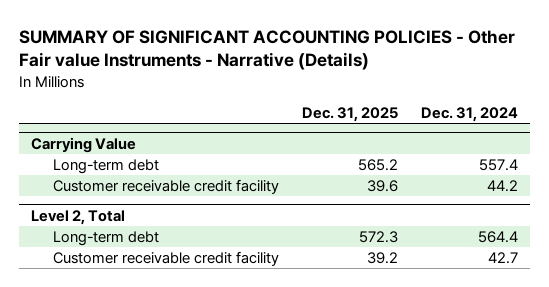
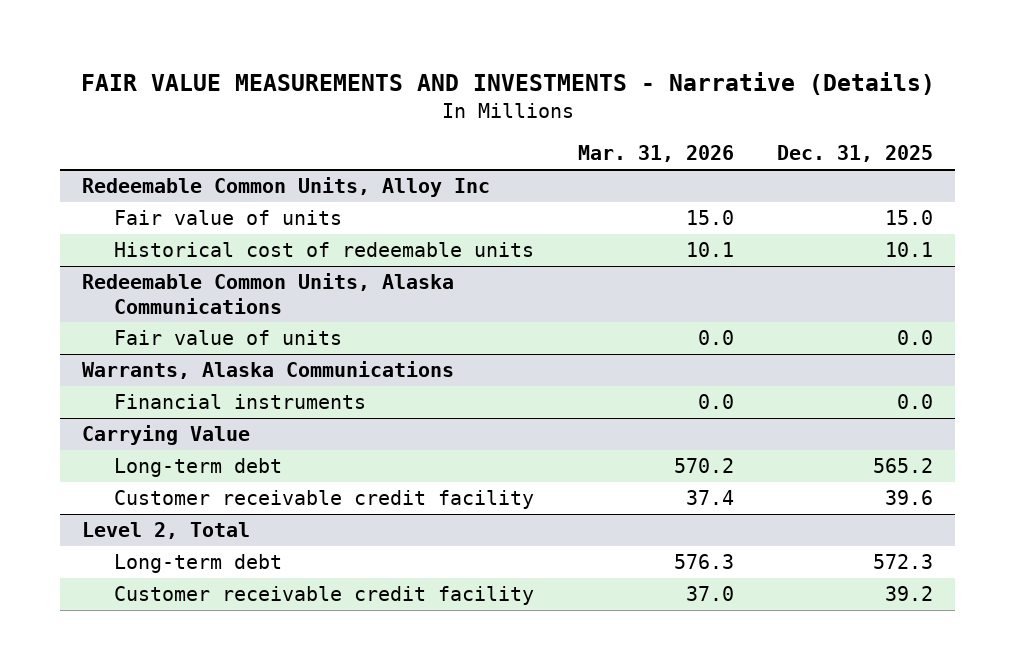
[19,29,516,71] SUMMARY OF SIGNIFICANT ACCOUNTING POLICIES - Other Fair value Instruments - Narrative (Details) -> [80,72,935,96] FAIR VALUE MEASUREMENTS AND INVESTMENTS - Narrative (Details)
[421,106,519,122] Dec. 31, 2024 -> none
none -> [577,145,734,163] Mar. 31, 2026
none -> [82,177,491,198] Redeemable Common Units, Alloy Inc
none -> [113,210,342,226] Fair value of units
none -> [113,242,534,258] Historical cost of redeemable units
none -> [82,273,455,314] Redeemable Common Units, Alaska Communications
none -> [113,330,342,346] Fair value of units
none -> [82,361,455,380] Warrants, Alaska Communications
none -> [113,394,366,410] Financial instruments

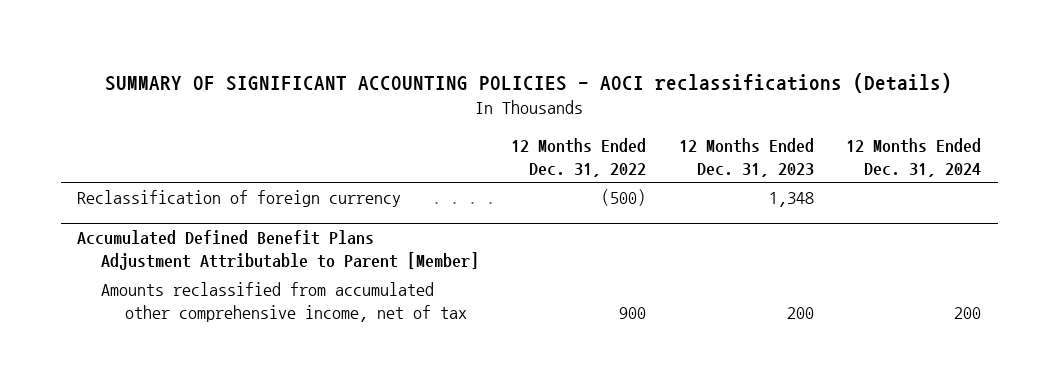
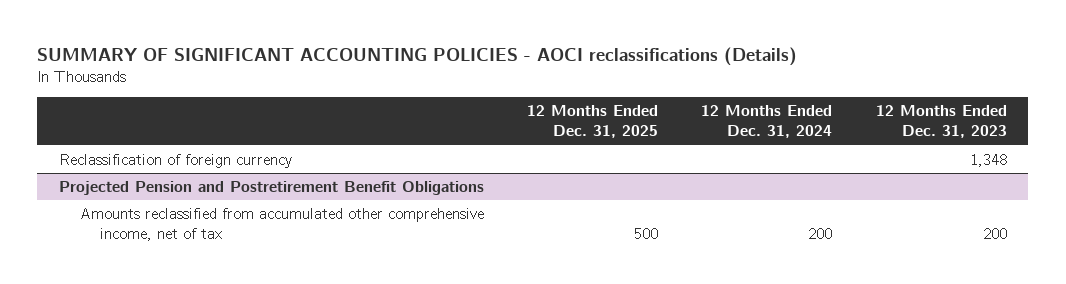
[511,138,647,177] 12 Months Ended Dec. 31, 2022 -> none
none -> [527,105,659,139] 12 Months Ended Dec. 31, 2025
[76,230,479,271] Accumulated Defined Benefit Plans Adjustment Attributable to Parent [Member] -> [59,181,485,196] Projected Pension and Postretirement Benefit Obligations

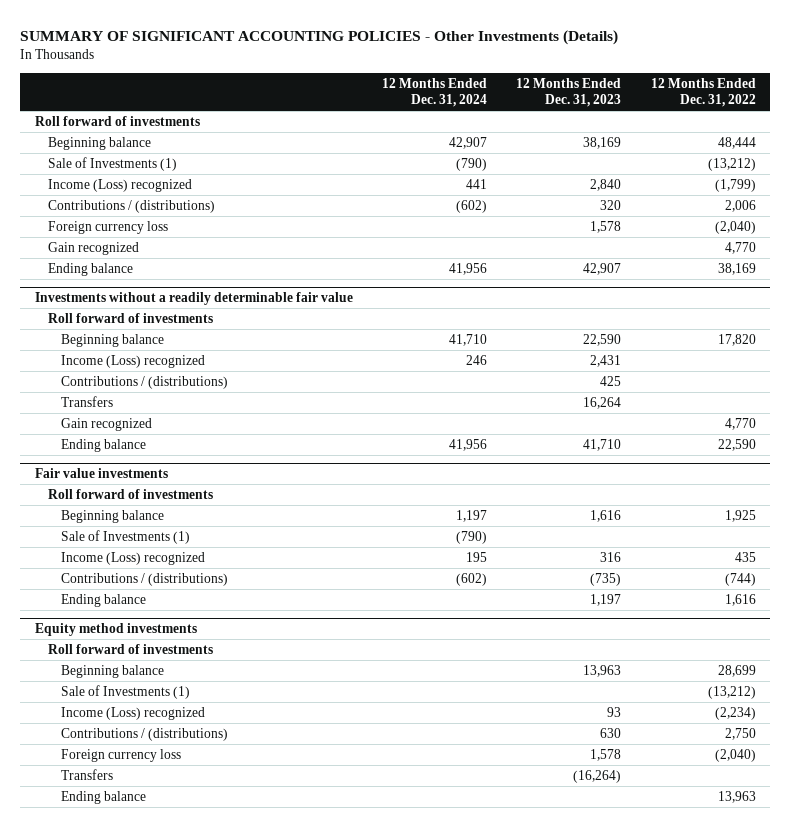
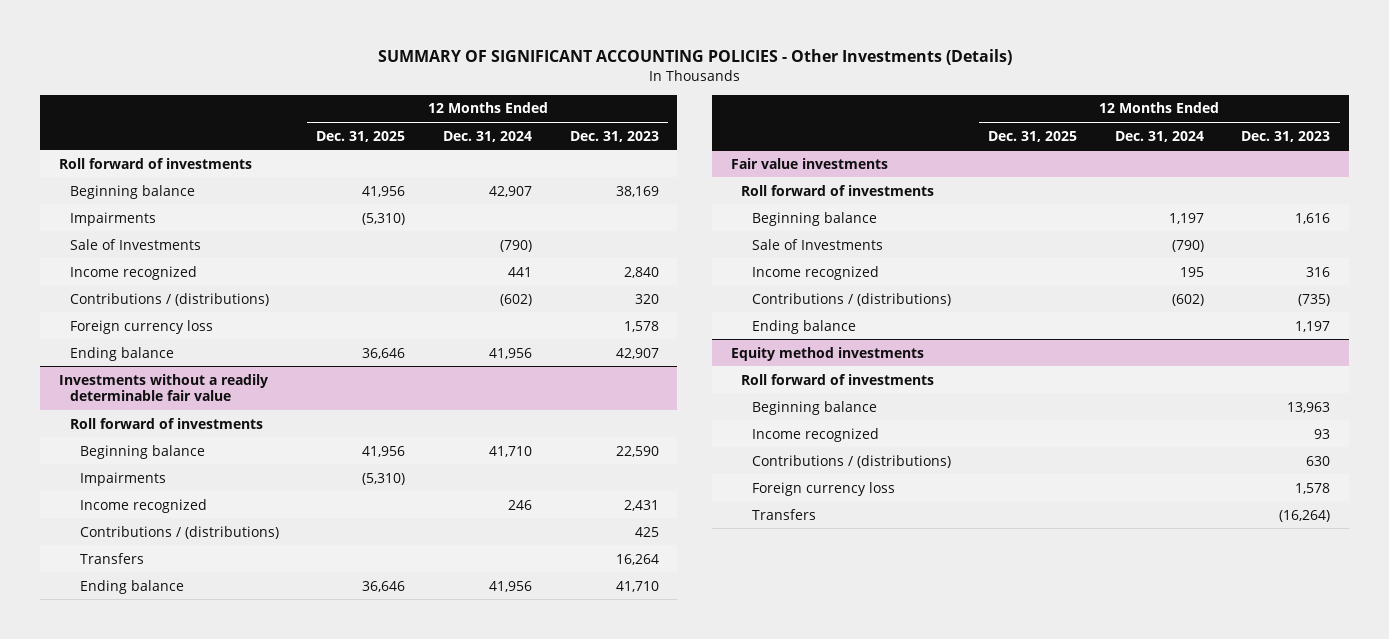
[650,77,756,107] 12 Months Ended Dec. 31, 2022 -> none
none -> [316,130,406,142] Dec. 31, 2025
none -> [69,211,156,226] Impairments
[47,156,177,171] Sale of Investments (1) -> [69,238,201,250] Sale of Investments
[47,178,192,192] Income (Loss) recognized -> [69,265,197,280] Income recognized
[47,241,139,255] Gain recognized -> none
none -> [79,471,166,486] Impairments
[61,354,206,368] Income (Loss) recognized -> [79,498,207,513] Income recognized
[61,417,153,431] Gain recognized -> none
[61,529,191,544] Sale of Investments (1) -> [751,238,883,250] Sale of Investments
[61,551,206,565] Income (Loss) recognized -> [751,265,879,280] Income recognized
[61,684,191,699] Sale of Investments (1) -> none
[61,706,206,720] Income (Loss) recognized -> [751,427,879,442] Income recognized
[61,790,147,804] Ending balance -> none

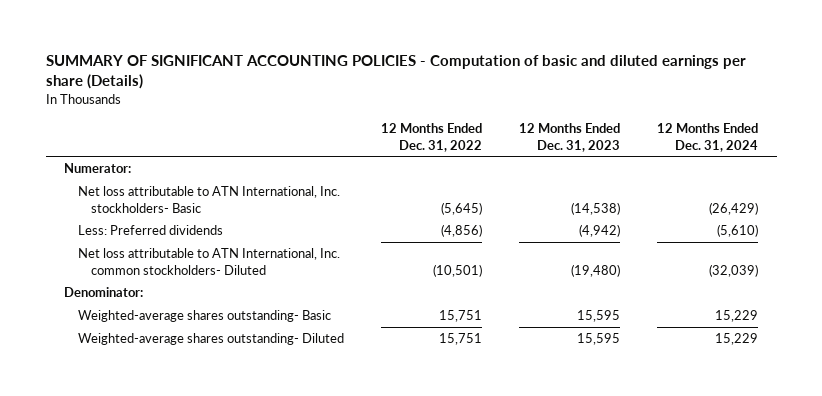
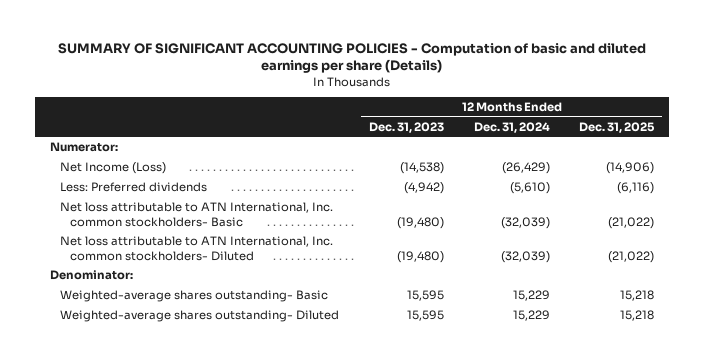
[380,123,482,152] 12 Months Ended Dec. 31, 2022 -> none
none -> [579,121,656,133] Dec. 31, 2025
[77,186,340,213] Net loss attributable to ATN International, Inc. stockholders- Basic -> [60,161,167,174] Net Income (Loss)
none -> [60,201,334,227] Net loss attributable to ATN International, Inc. common stockholders- Basic

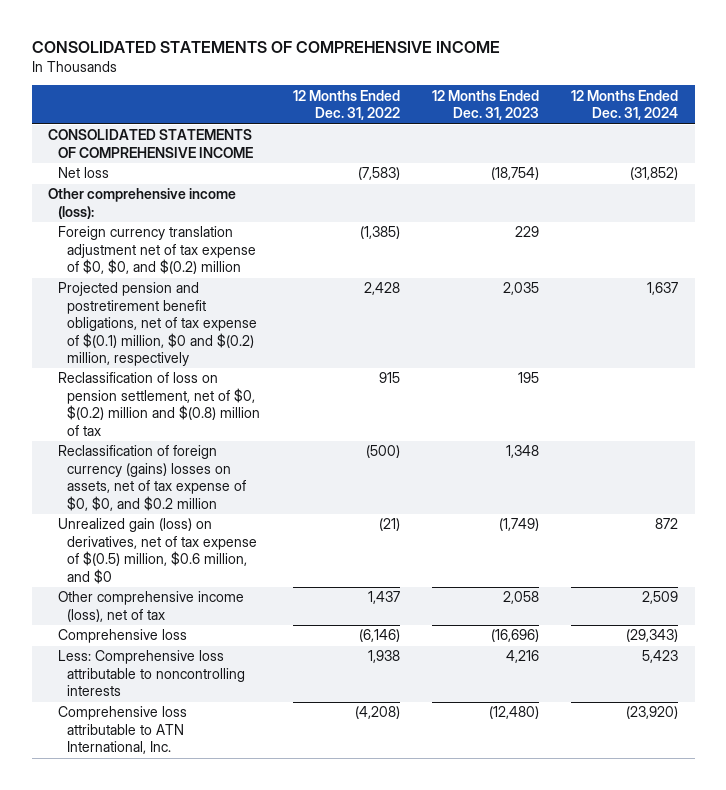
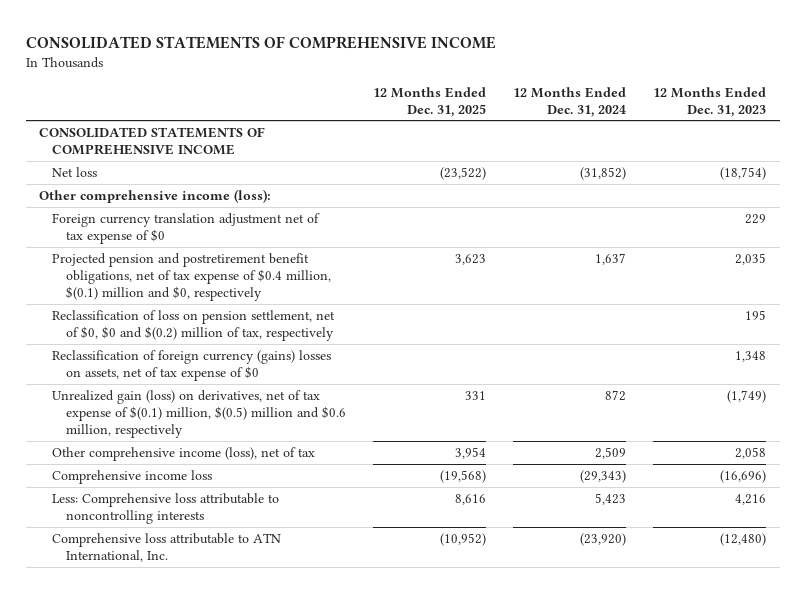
[292,89,400,121] 12 Months Ended Dec. 31, 2022 -> none
none -> [372,86,486,117] 12 Months Ended Dec. 31, 2025
[57,226,257,275] Foreign currency translation adjustment net of tax expense of $0, $0, and $(0.2) million -> [52,212,321,244] Foreign currency translation adjustment net of tax expense of $0
[57,282,258,366] Projected pension and postretirement benefit obligations, net of tax expense of $(0.1) million, $0 and $(0.2) million, respectively -> [52,252,331,301] Projected pension and postretirement benefit obligations, net of tax expense of $0.4 million, $(0.1) million and $0, respectively
[57,372,261,436] Reclassification of loss on pension settlement, net of $0, $(0.2) million and $(0.8) million of tax -> [52,309,336,341] Reclassification of loss on pension settlement, net of $0, $0 and $(0.2) million of tax, respectively
[57,445,247,511] Reclassification of foreign currency (gains) losses on assets, net of tax expense of $0, $0, and $0.2 million -> [52,349,332,381] Reclassification of foreign currency (gains) losses on assets, net of tax expense of $0
[57,518,258,584] Unrealized gain (loss) on derivatives, net of tax expense of $(0.5) million, $0.6 million, and $0 -> [52,389,346,438] Unrealized gain (loss) on derivatives, net of tax expense of $(0.1) million, $(0.5) million and $0.6 million, respectively
[57,629,187,644] Comprehensive loss -> [52,469,213,484] Comprehensive income loss

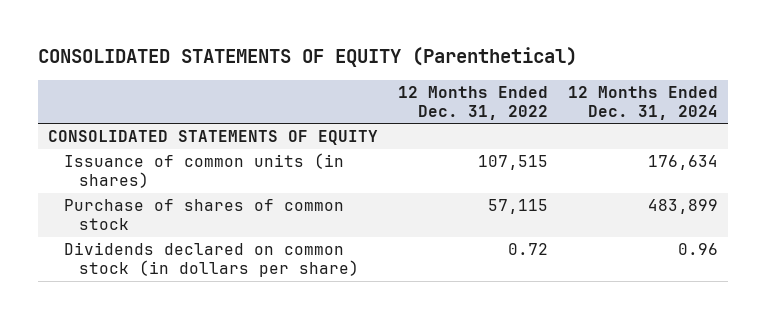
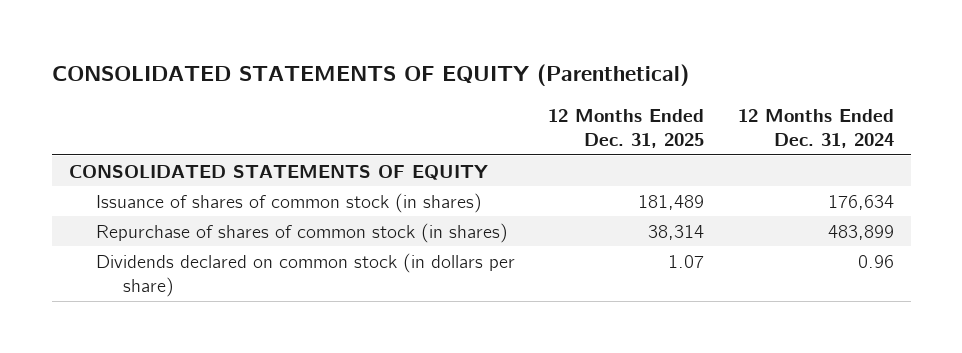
[398,85,549,120] 12 Months Ended Dec. 31, 2022 -> none
none -> [548,108,705,149] 12 Months Ended Dec. 31, 2025
[63,153,344,189] Issuance of common units (in shares) -> [95,192,482,213] Issuance of shares of common stock (in shares)
[63,199,344,231] Purchase of shares of common stock -> [95,222,508,243] Repurchase of shares of common stock (in shares)

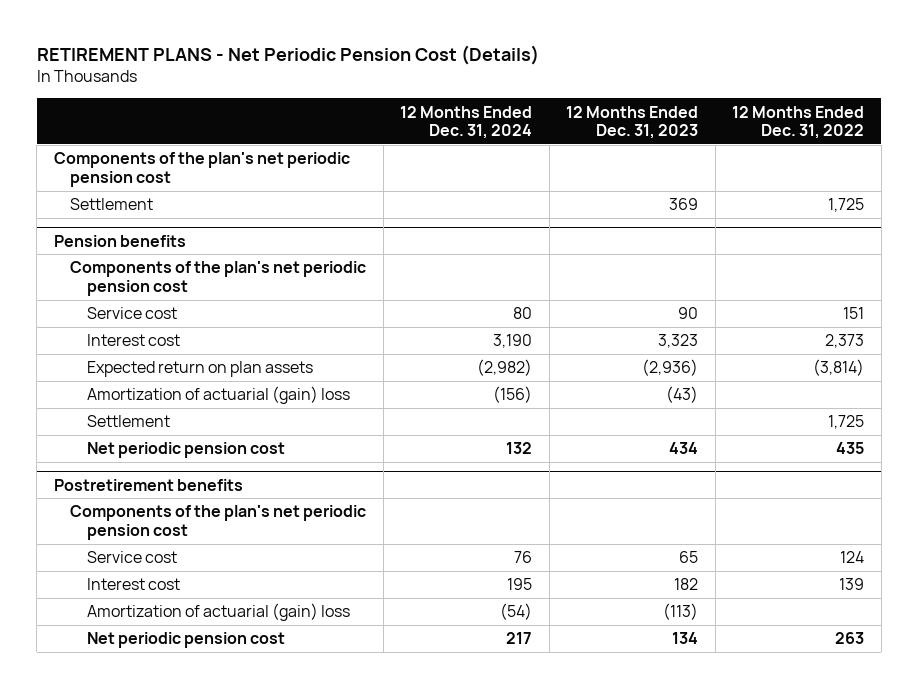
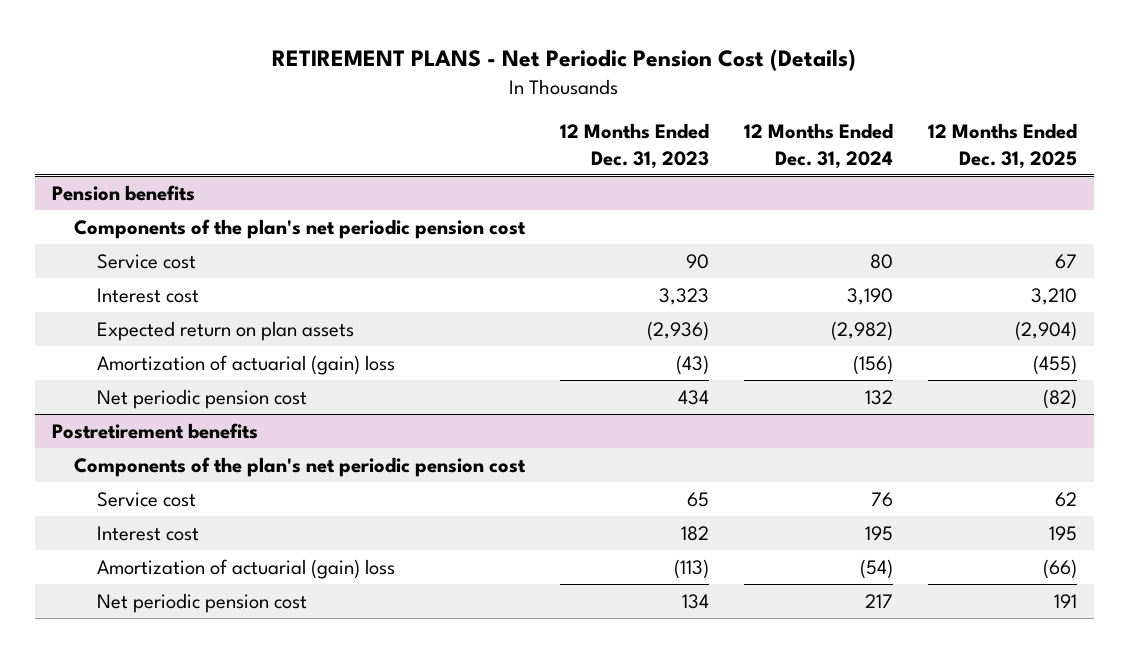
[732,105,865,140] 12 Months Ended Dec. 31, 2022 -> none
none -> [927,123,1077,169] 12 Months Ended Dec. 31, 2025
[53,152,350,187] Components of the plan's net periodic pension cost -> none
[70,198,154,211] Settlement -> none
[87,415,171,428] Settlement -> none

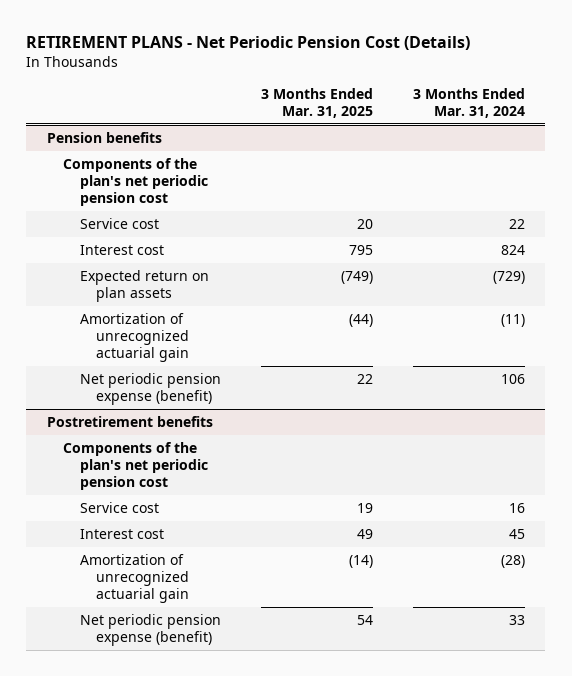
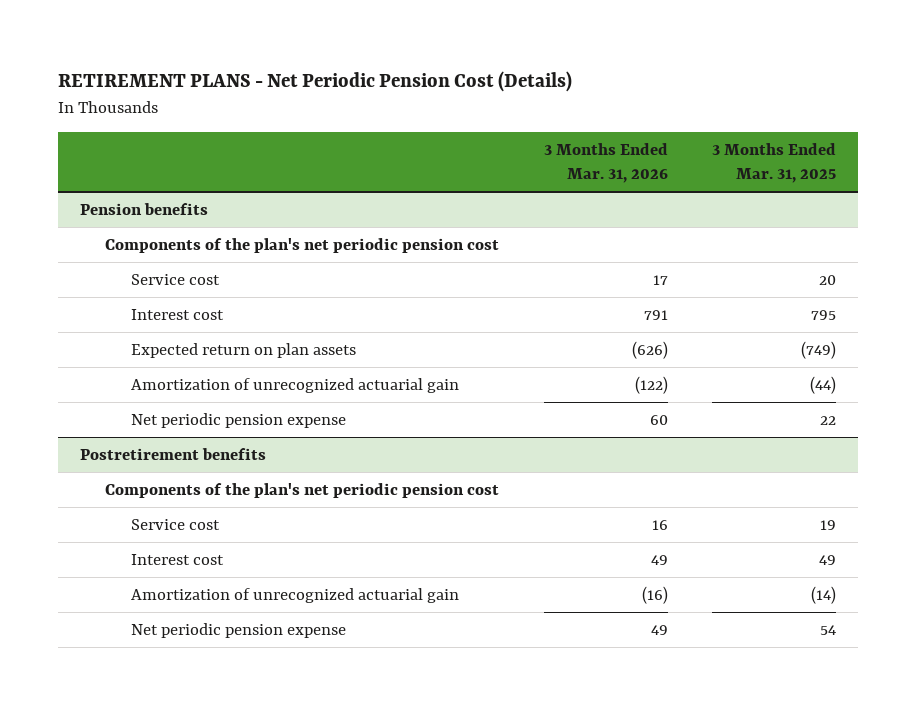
[413,87,526,118] 3 Months Ended Mar. 31, 2024 -> none
none -> [543,142,668,184] 3 Months Ended Mar. 31, 2026
[79,373,221,406] Net periodic pension expense (benefit) -> [131,412,347,428] Net periodic pension expense
[79,614,221,647] Net periodic pension expense (benefit) -> [131,622,347,638] Net periodic pension expense

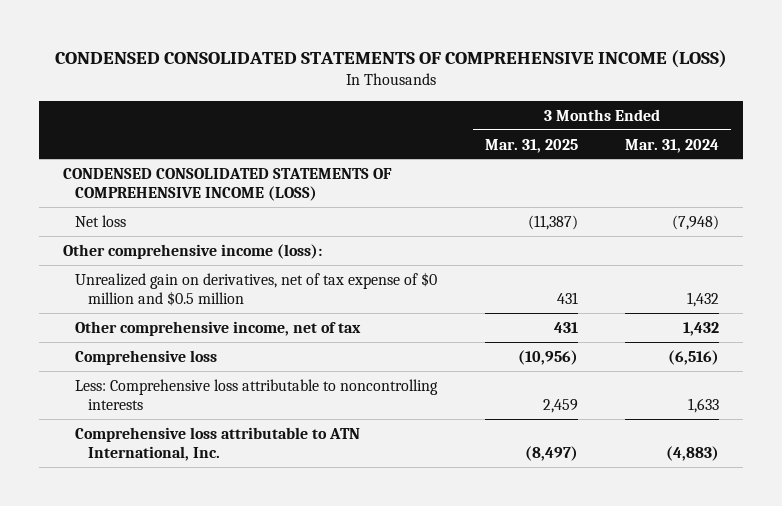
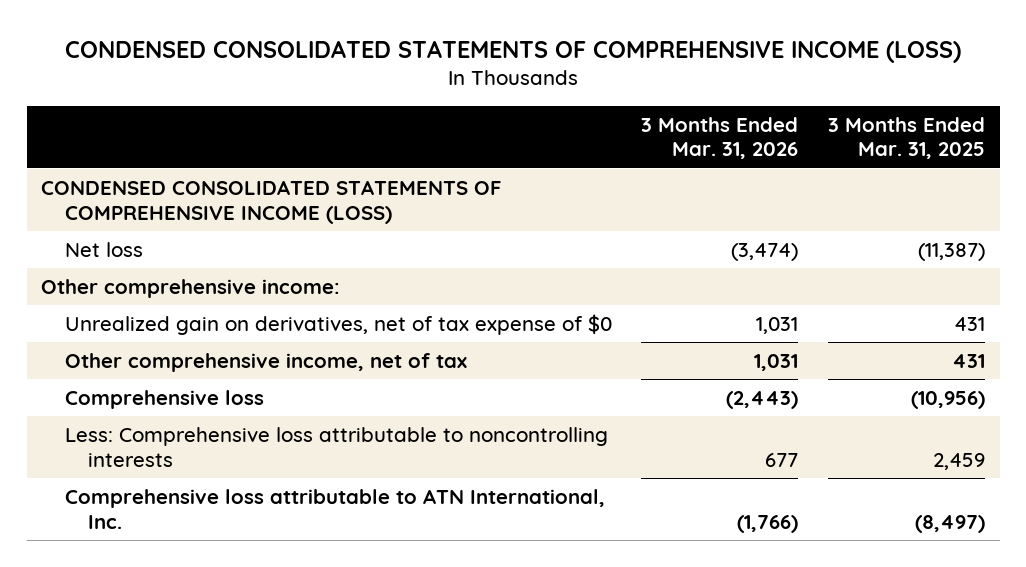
[625,138,720,153] Mar. 31, 2024 -> none
none -> [641,116,799,160] 3 Months Ended Mar. 31, 2026
[62,243,322,259] Other comprehensive income (loss): -> [41,278,341,298] Other comprehensive income:
[75,271,438,306] Unrealized gain on derivatives, net of tax expense of $0 million and $0.5 million -> [64,313,612,335] Unrealized gain on derivatives, net of tax expense of $0

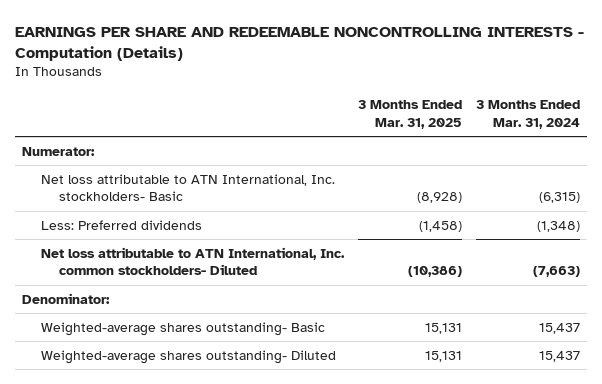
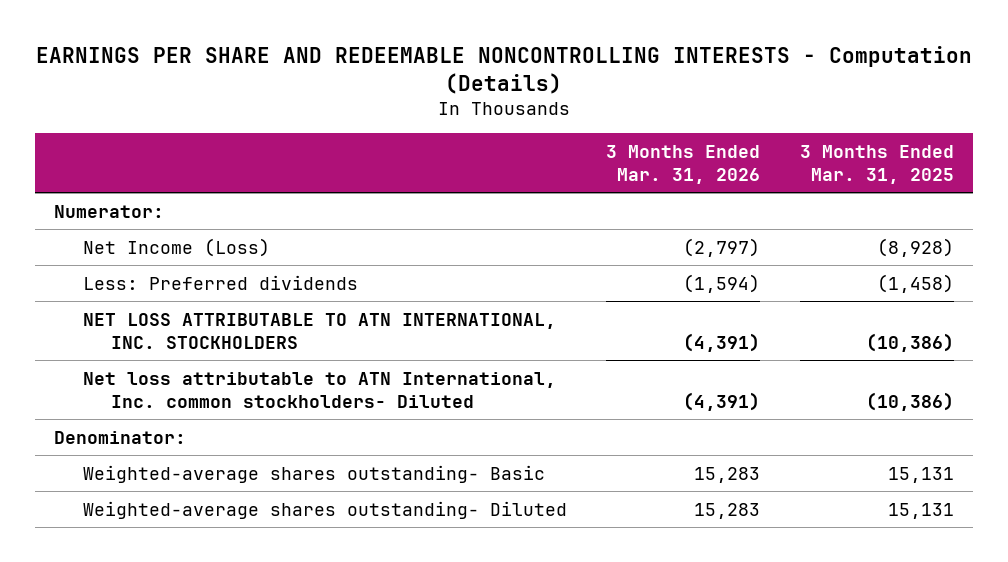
[475,99,580,129] 3 Months Ended Mar. 31, 2024 -> none
none -> [606,144,761,184] 3 Months Ended Mar. 31, 2026
[40,173,335,202] Net loss attributable to ATN International, Inc. stockholders- Basic -> [82,237,270,257] Net Income (Loss)
none -> [82,312,556,349] NET LOSS ATTRIBUTABLE TO ATN INTERNATIONAL, INC. STOCKHOLDERS

